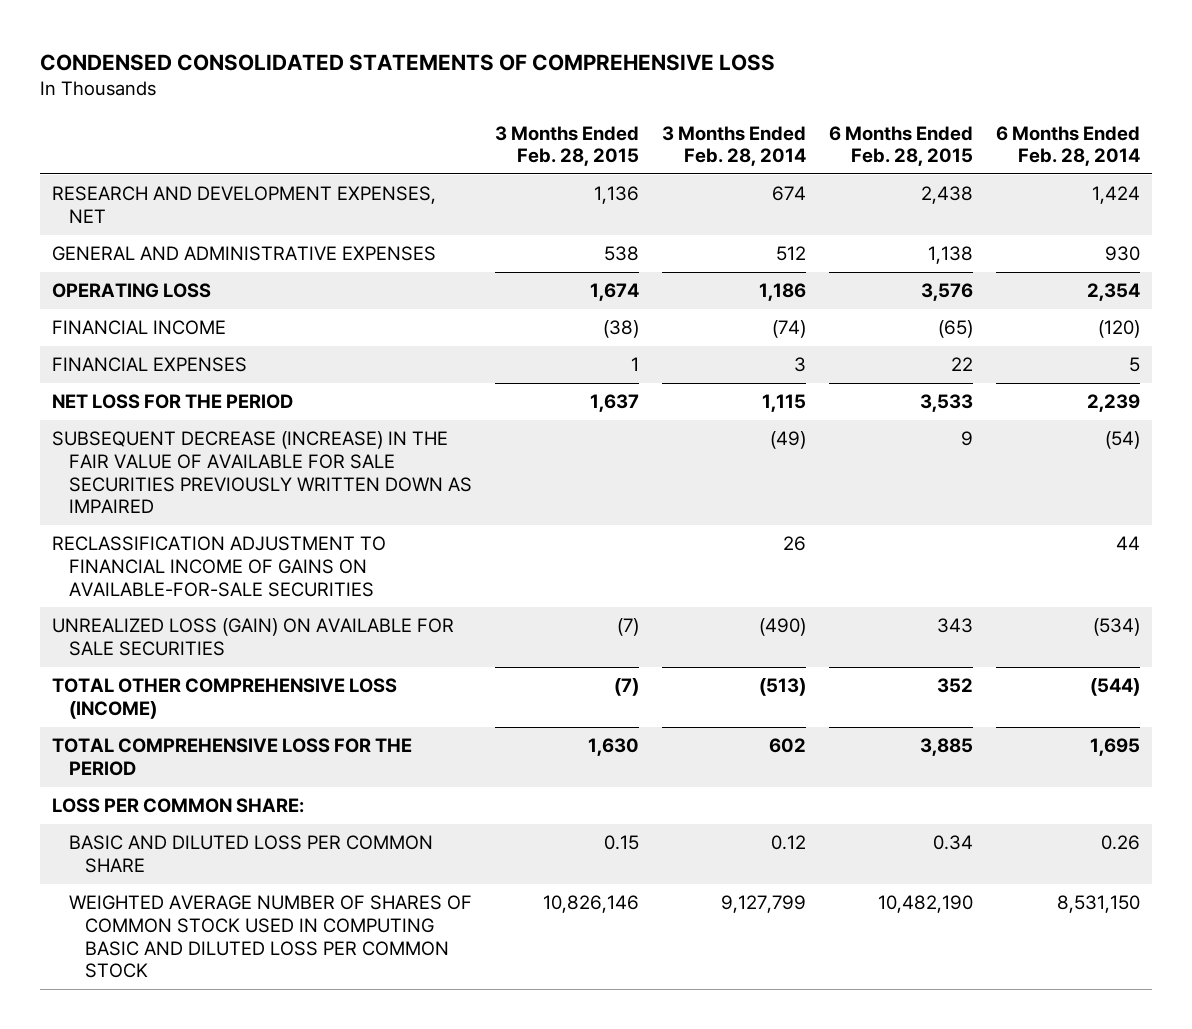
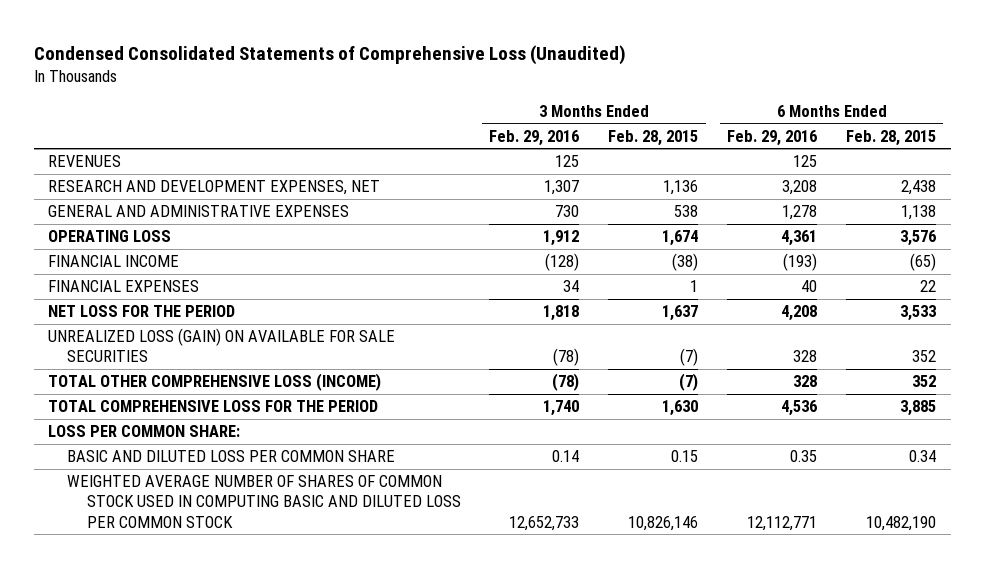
[40,53,776,71] CONDENSED CONSOLIDATED STATEMENTS OF COMPREHENSIVE LOSS -> [33,44,626,65] Condensed Consolidated Statements of Comprehensive Loss (Unaudited)
[661,125,806,167] 3 Months Ended Feb. 28, 2014 -> none
[996,125,1141,167] 6 Months Ended Feb. 28, 2014 -> none
none -> [489,129,580,146] Feb. 29, 2016
none -> [727,129,818,146] Feb. 29, 2016
none -> [48,155,122,168] REVENUES
[52,431,472,514] SUBSEQUENT DECREASE (INCREASE) IN THE FAIR VALUE OF AVAILABLE FOR SALE SECURITIES PREVIOUSLY WRITTEN DOWN AS IMPAIRED -> none
[52,536,387,597] RECLASSIFICATION ADJUSTMENT TO FINANCIAL INCOME OF GAINS ON AVAILABLE-FOR-SALE SECURITIES -> none
[937,618,974,634] 343 -> [912,350,937,363] 352

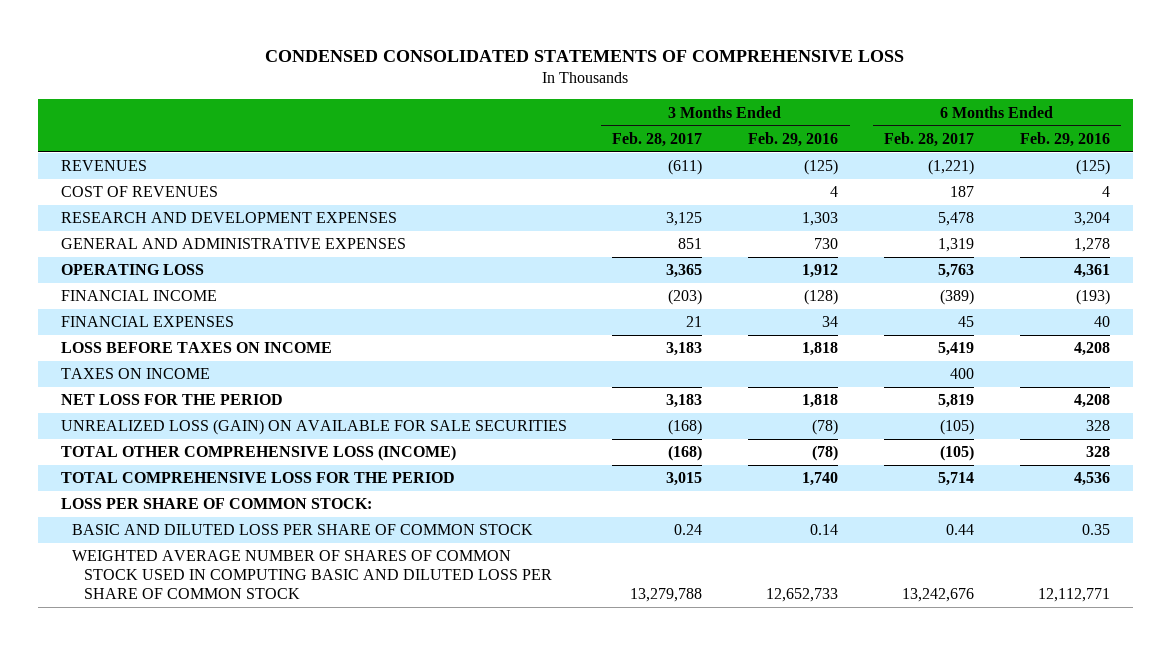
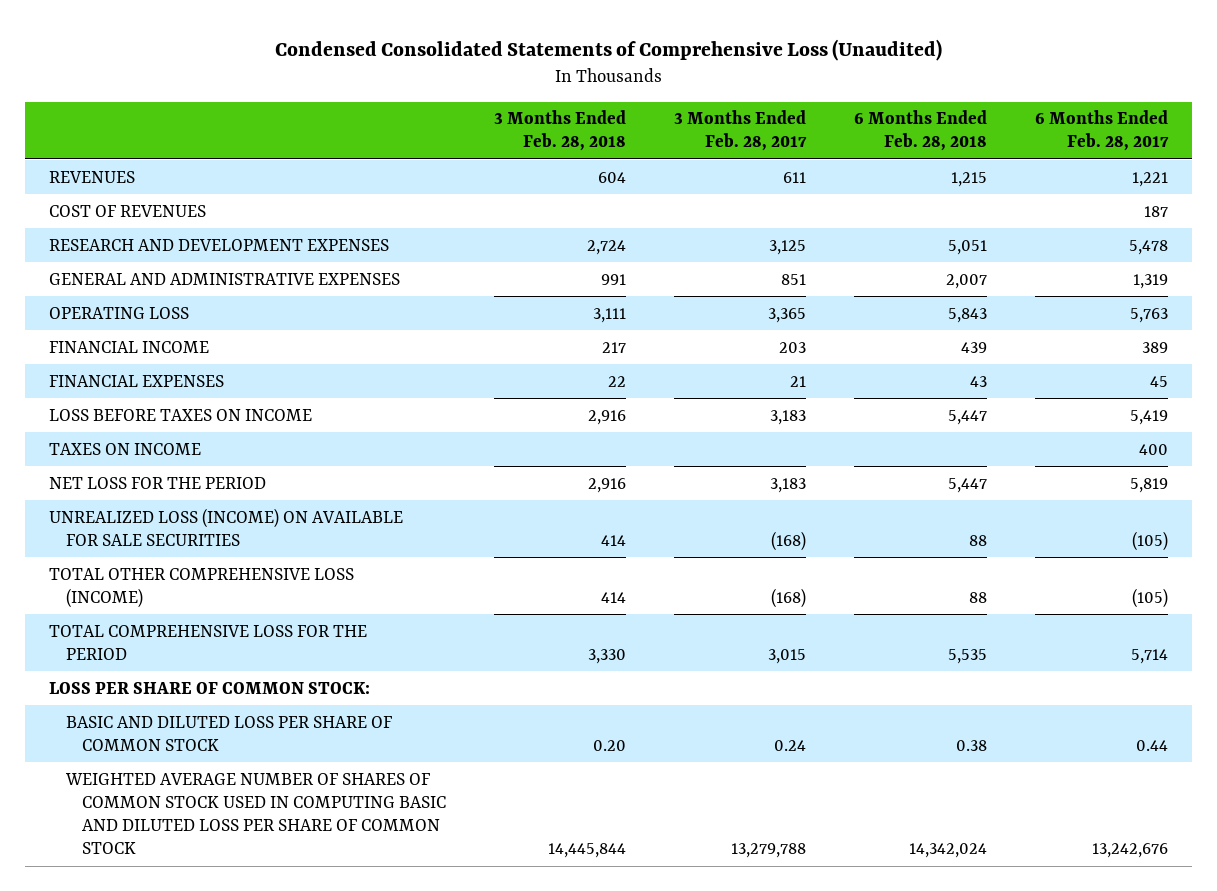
[265,50,905,63] CONDENSED CONSOLIDATED STATEMENTS OF COMPREHENSIVE LOSS -> [274,38,942,61] Condensed Consolidated Statements of Comprehensive Loss (Unaudited)
[748,131,839,147] Feb. 29, 2016 -> none
[1019,131,1110,147] Feb. 29, 2016 -> none
none -> [494,110,627,152] 3 Months Ended Feb. 28, 2018
none -> [853,110,987,152] 6 Months Ended Feb. 28, 2018
[668,159,703,176] (611) -> [783,171,807,183] 611
[927,159,974,176] (1,221) -> [1131,171,1168,187] 1,221
[668,289,703,306] (203) -> [779,341,807,353] 203
[939,289,974,306] (389) -> [1141,341,1168,353] 389
[60,419,567,436] UNREALIZED LOSS (GAIN) ON AVAILABLE FOR SALE SECURITIES -> [49,507,404,546] UNREALIZED LOSS (INCOME) ON AVAILABLE FOR SALE SECURITIES

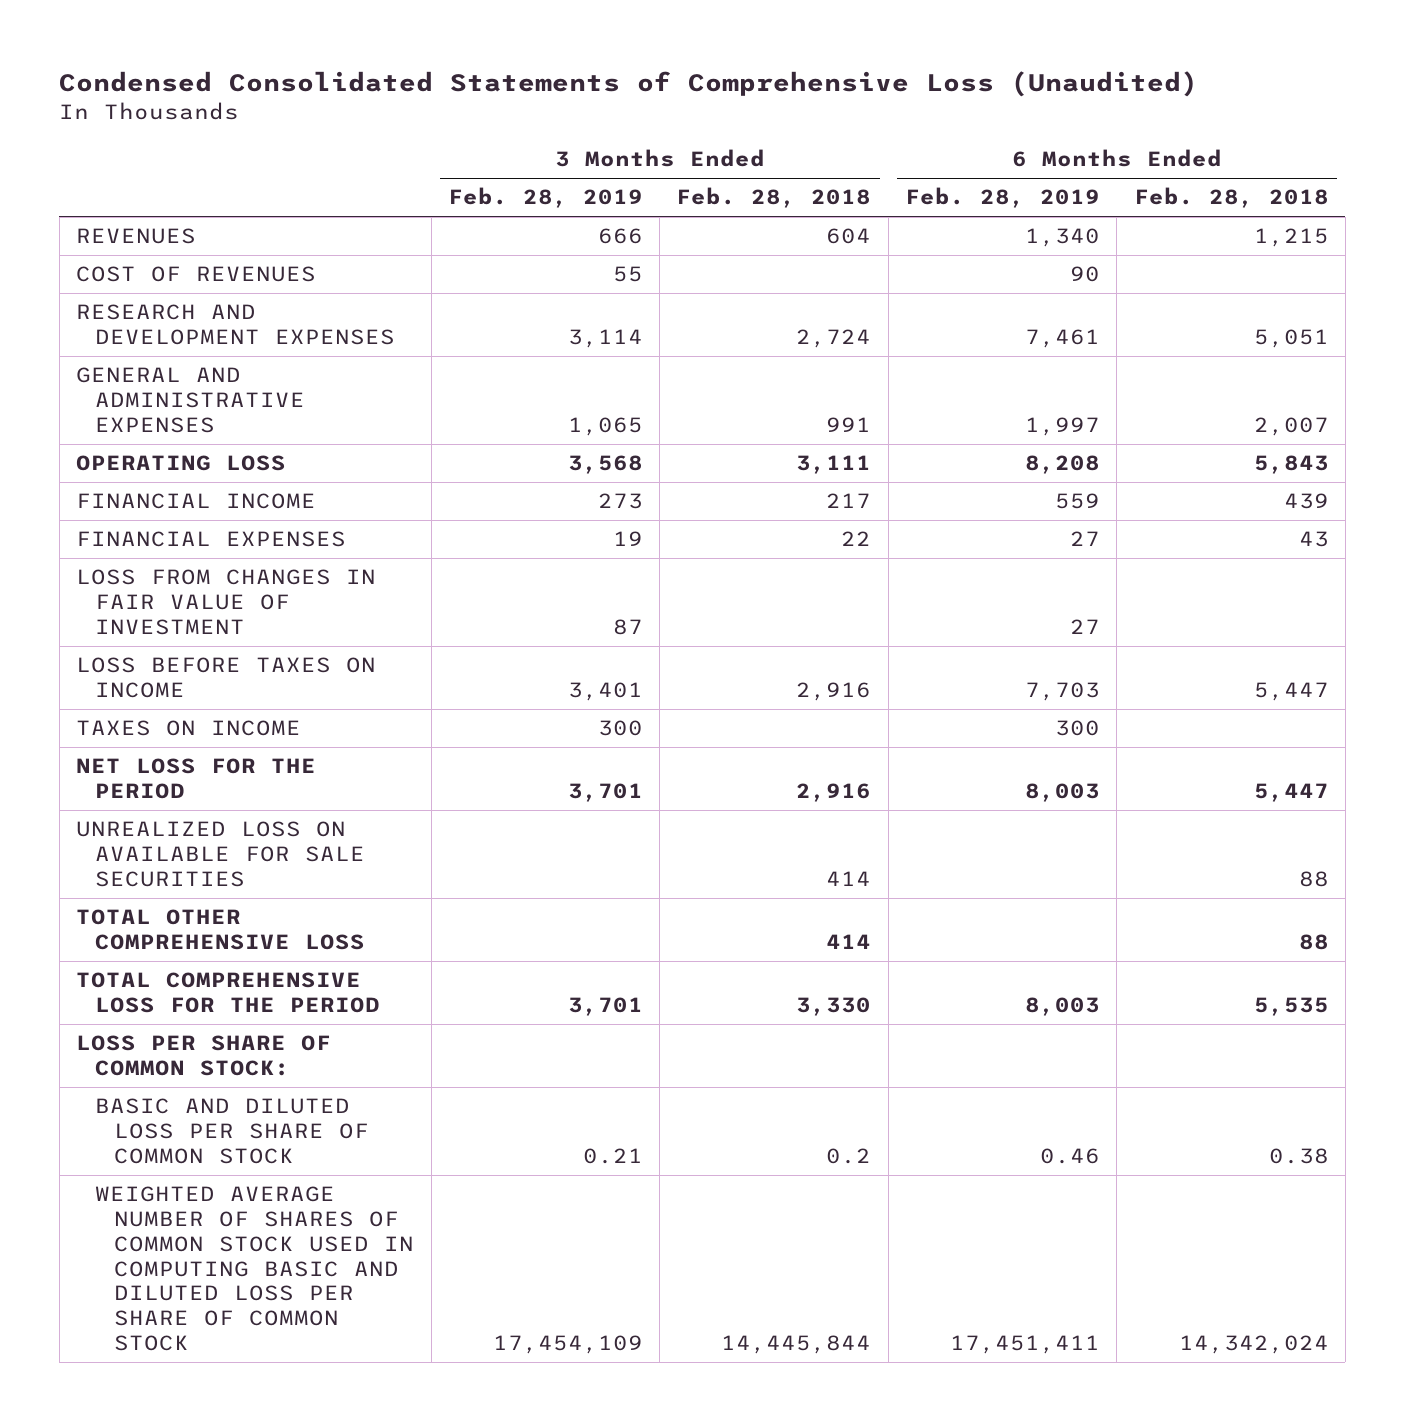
[674,110,808,152] 3 Months Ended Feb. 28, 2017 -> none
[1034,110,1169,152] 6 Months Ended Feb. 28, 2017 -> none
none -> [447,187,643,209] Feb. 28, 2019
none -> [904,187,1100,209] Feb. 28, 2019
none -> [75,569,376,635] LOSS FROM CHANGES IN FAIR VALUE OF INVESTMENT
[49,507,404,546] UNREALIZED LOSS (INCOME) ON AVAILABLE FOR SALE SECURITIES -> [75,821,366,887] UNREALIZED LOSS ON AVAILABLE FOR SALE SECURITIES
[49,567,355,608] TOTAL OTHER COMPREHENSIVE LOSS (INCOME) -> [75,909,366,951] TOTAL OTHER COMPREHENSIVE LOSS
[593,739,627,751] 0.20 -> [826,1147,872,1164] 0.2

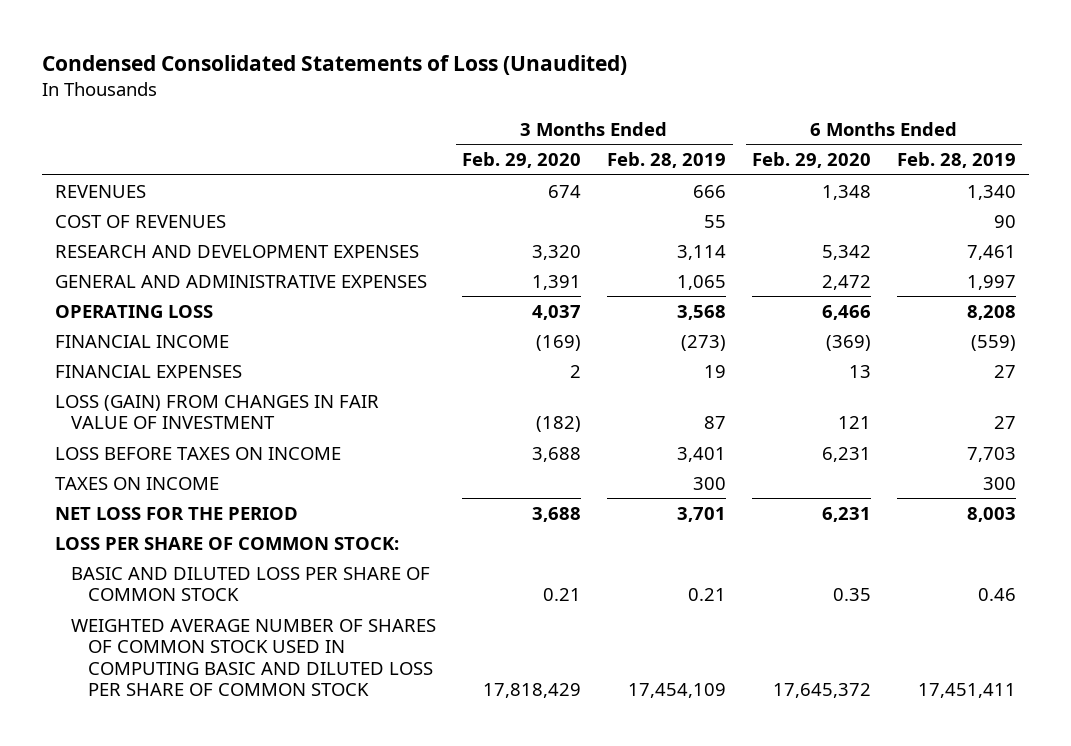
[59,71,1199,98] Condensed Consolidated Statements of Comprehensive Loss (Unaudited) -> [42,54,628,75] Condensed Consolidated Statements of Loss (Unaudited)
[676,187,872,209] Feb. 28, 2018 -> none
[1133,187,1329,209] Feb. 28, 2018 -> none
none -> [462,152,582,169] Feb. 29, 2020
none -> [752,152,872,169] Feb. 29, 2020
[597,493,643,510] 273 -> [681,334,727,351] (273)
[1054,493,1100,510] 559 -> [971,334,1017,351] (559)
[75,569,376,635] LOSS FROM CHANGES IN FAIR VALUE OF INVESTMENT -> [55,394,380,430] LOSS (GAIN) FROM CHANGES IN FAIR VALUE OF INVESTMENT
[75,821,366,887] UNREALIZED LOSS ON AVAILABLE FOR SALE SECURITIES -> none
[75,909,366,951] TOTAL OTHER COMPREHENSIVE LOSS -> none
[75,972,381,1014] TOTAL COMPREHENSIVE LOSS FOR THE PERIOD -> none

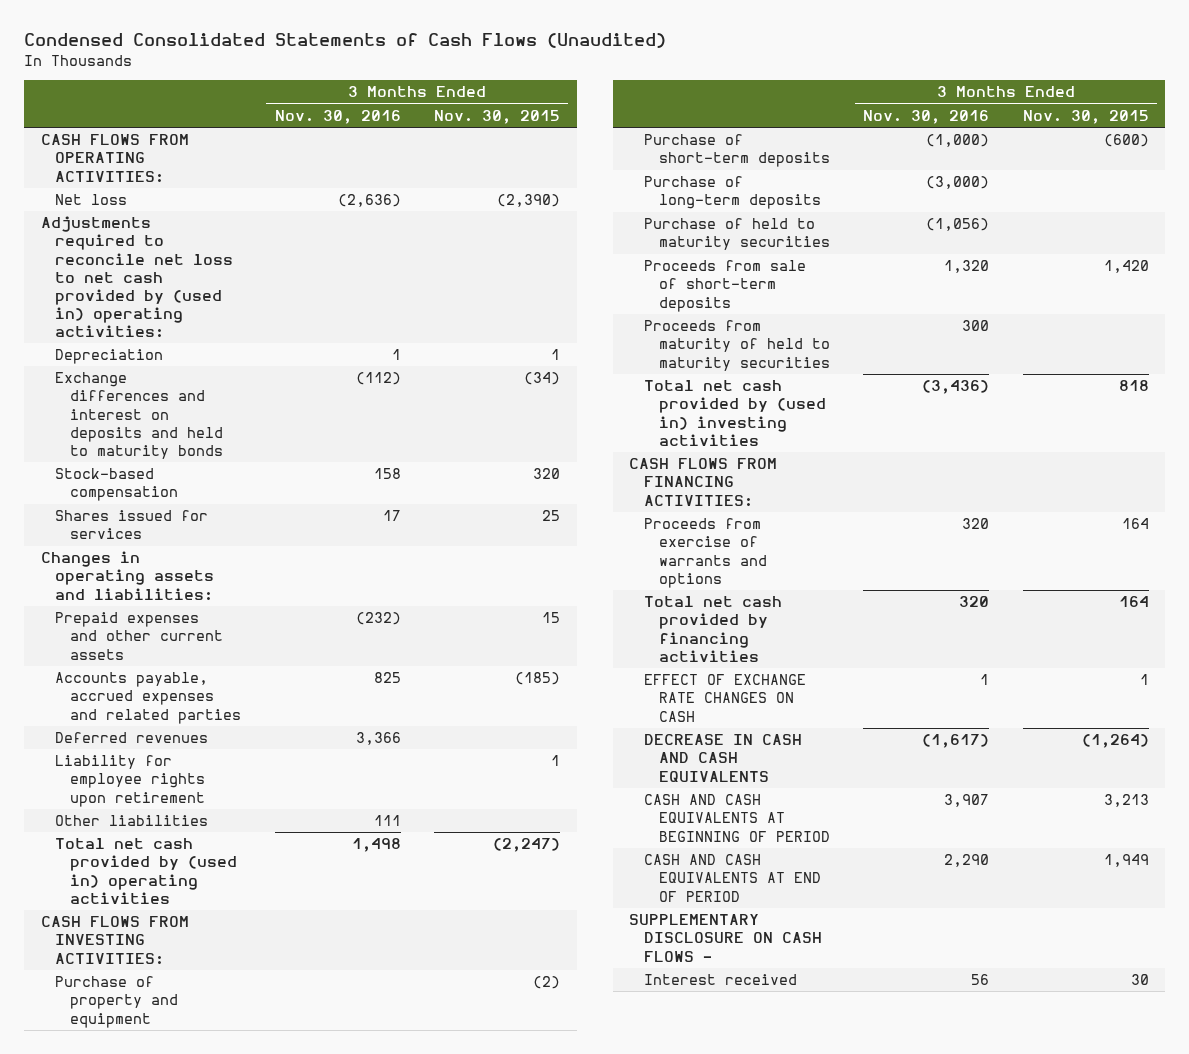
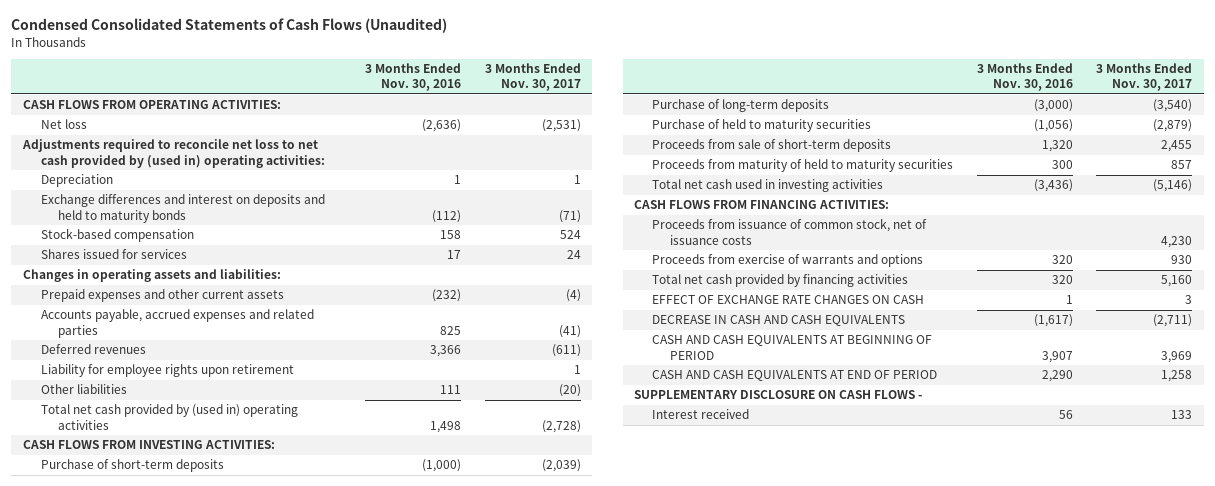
[433,109,560,124] Nov. 30, 2015 -> none
none -> [484,63,581,92] 3 Months Ended Nov. 30, 2017
[55,976,179,1028] Purchase of property and equipment -> none
[644,380,826,446] Total net cash provided by (used in) investing activities -> [652,179,884,193] Total net cash used in investing activities
none -> [652,218,928,245] Proceeds from issuance of common stock, net of issuance costs

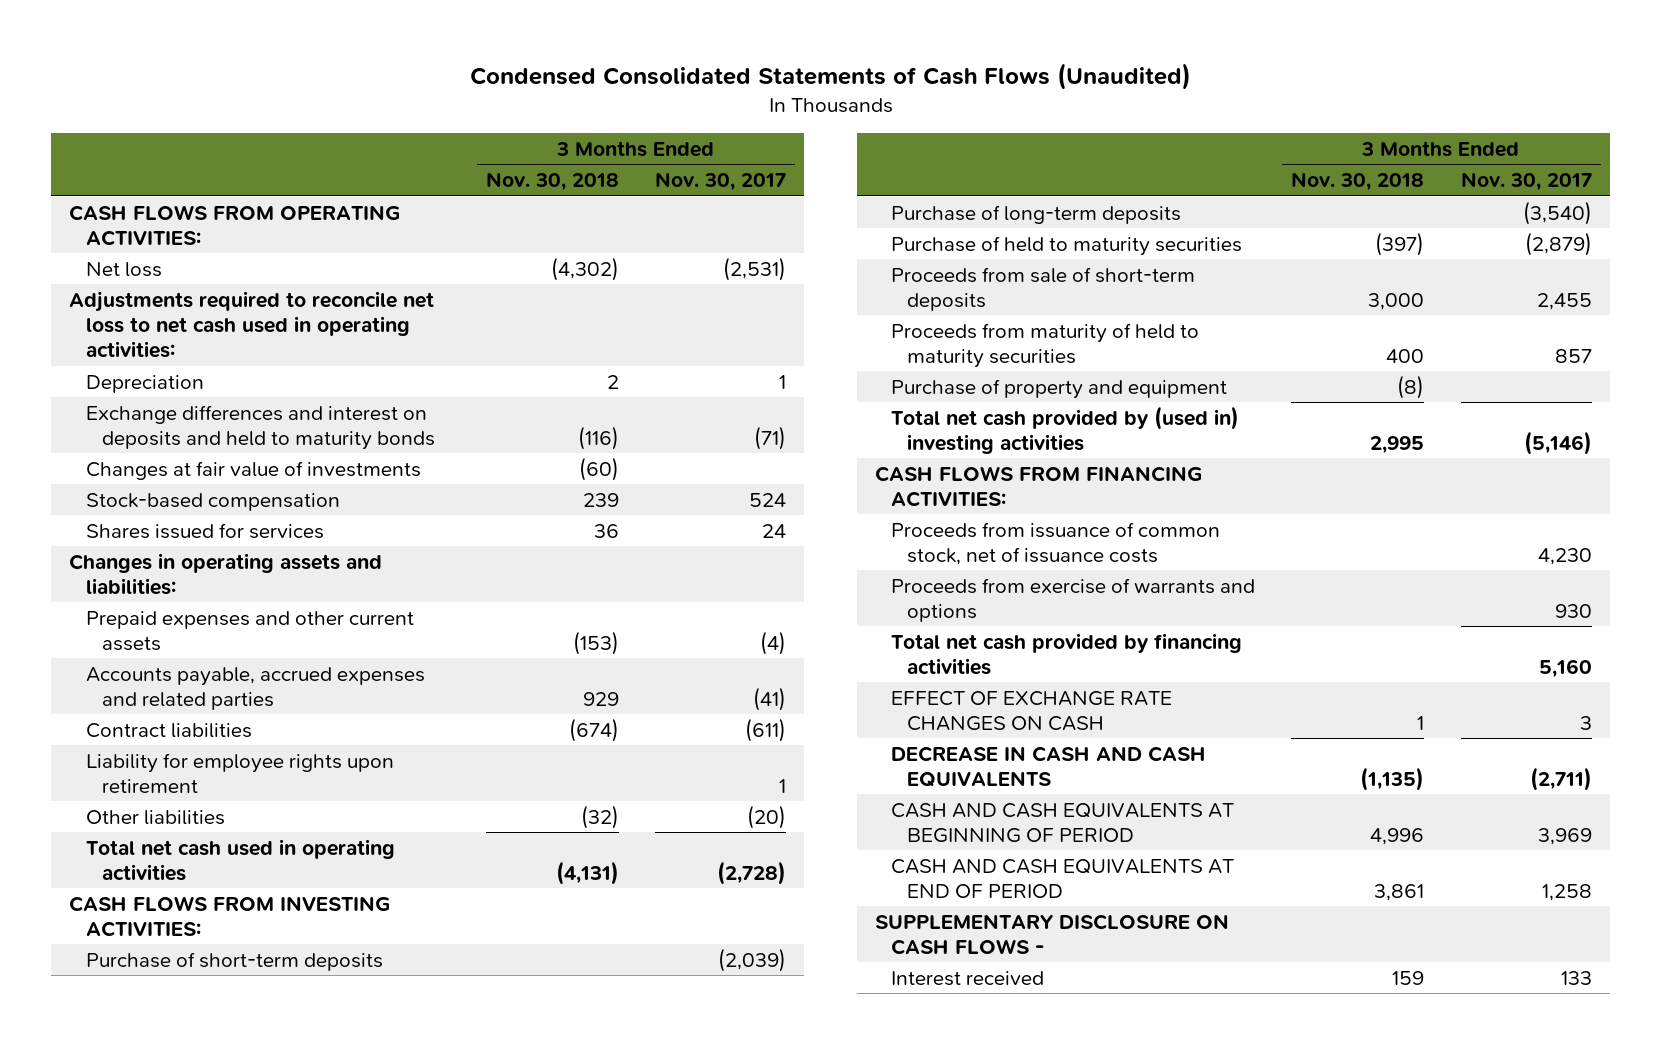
[365,63,462,92] 3 Months Ended Nov. 30, 2016 -> none
none -> [485,172,619,192] Nov. 30, 2018
[21,139,325,168] Adjustments required to reconcile net loss to net cash provided by (used in) operating activities: -> [69,290,435,359] Adjustments required to reconcile net loss to net cash used in operating activities:
none -> [85,460,421,480] Changes at fair value of investments
[40,344,146,355] Deferred revenues -> [85,722,252,738] Contract liabilities
[40,404,298,430] Total net cash provided by (used in) operating activities -> [85,838,395,881] Total net cash used in operating activities
none -> [891,378,1228,399] Purchase of property and equipment
[652,179,884,193] Total net cash used in investing activities -> [891,405,1240,454] Total net cash provided by (used in) investing activities

